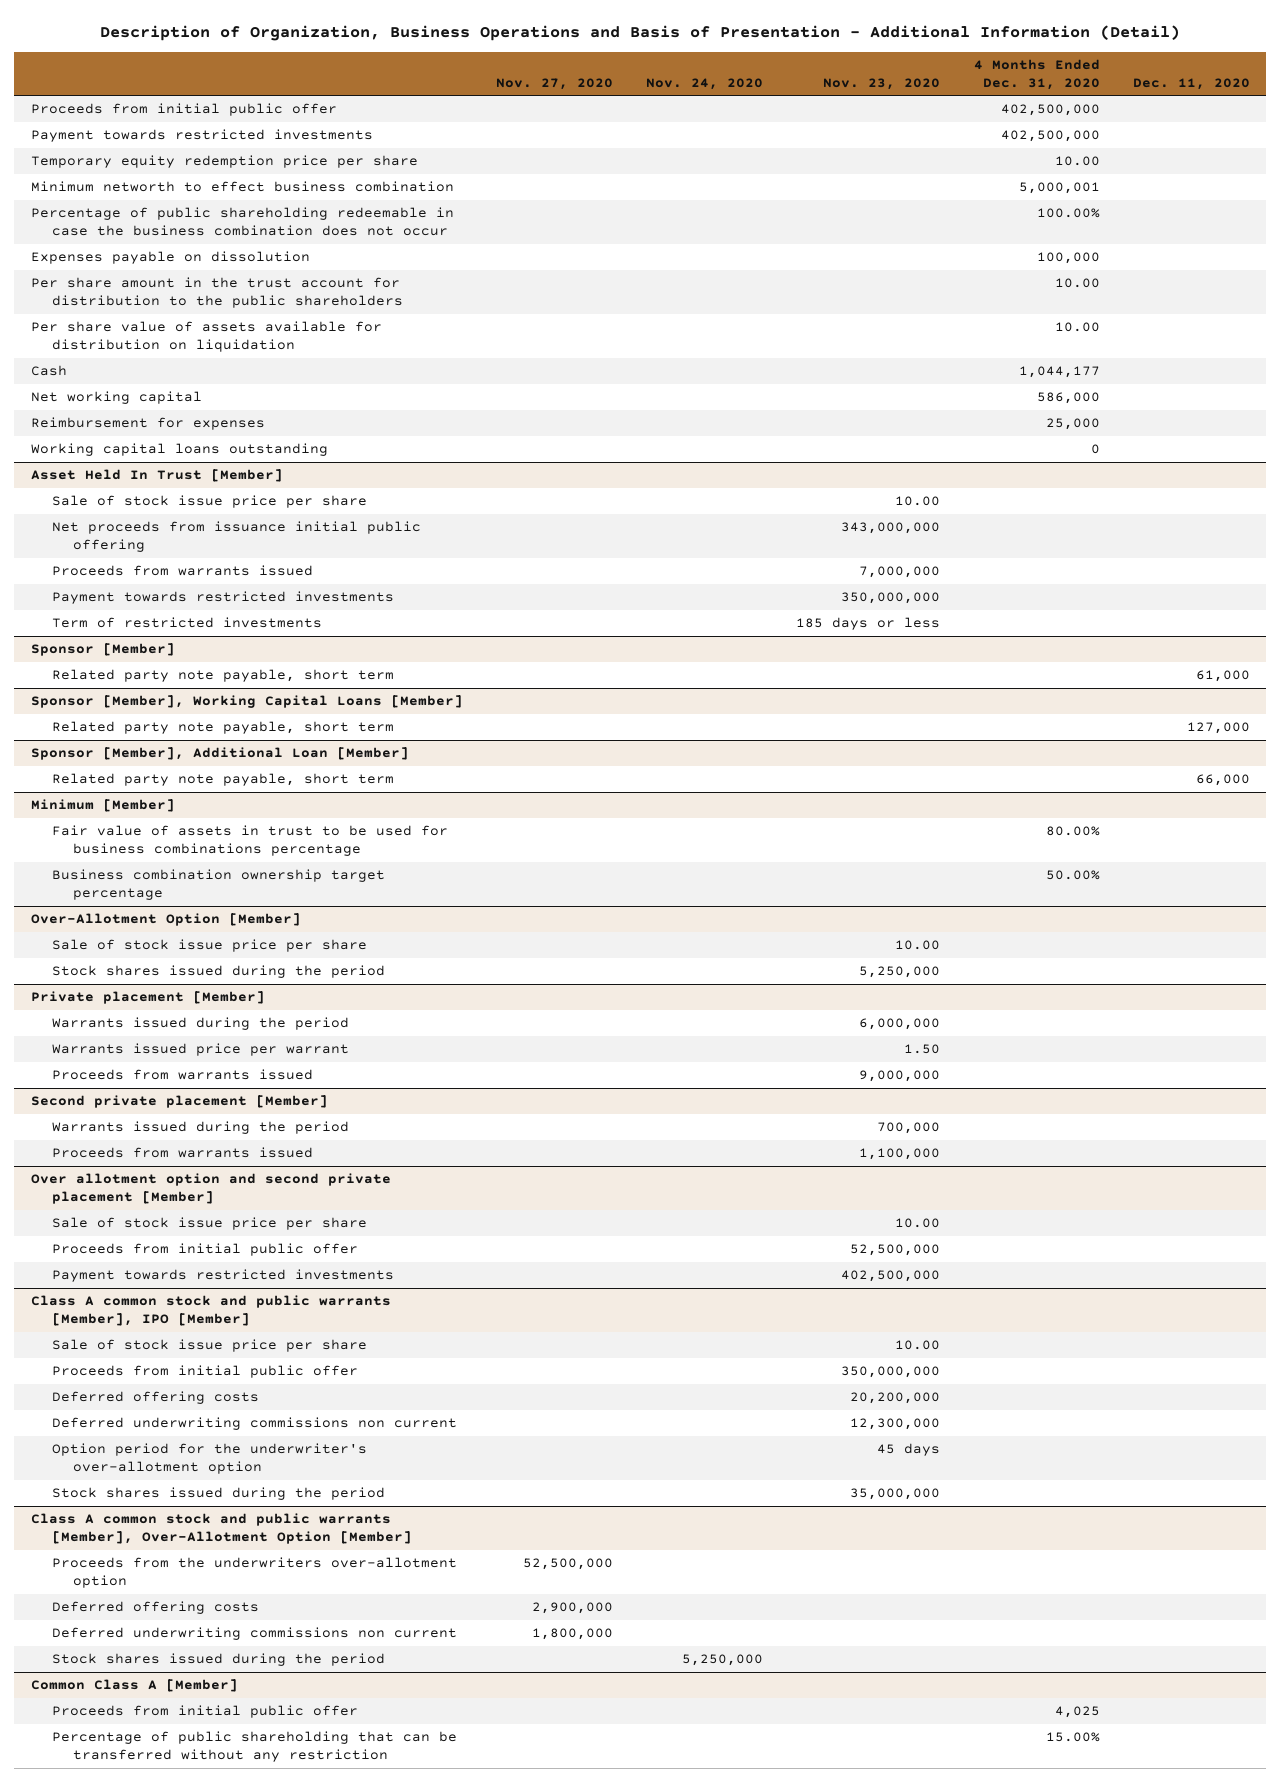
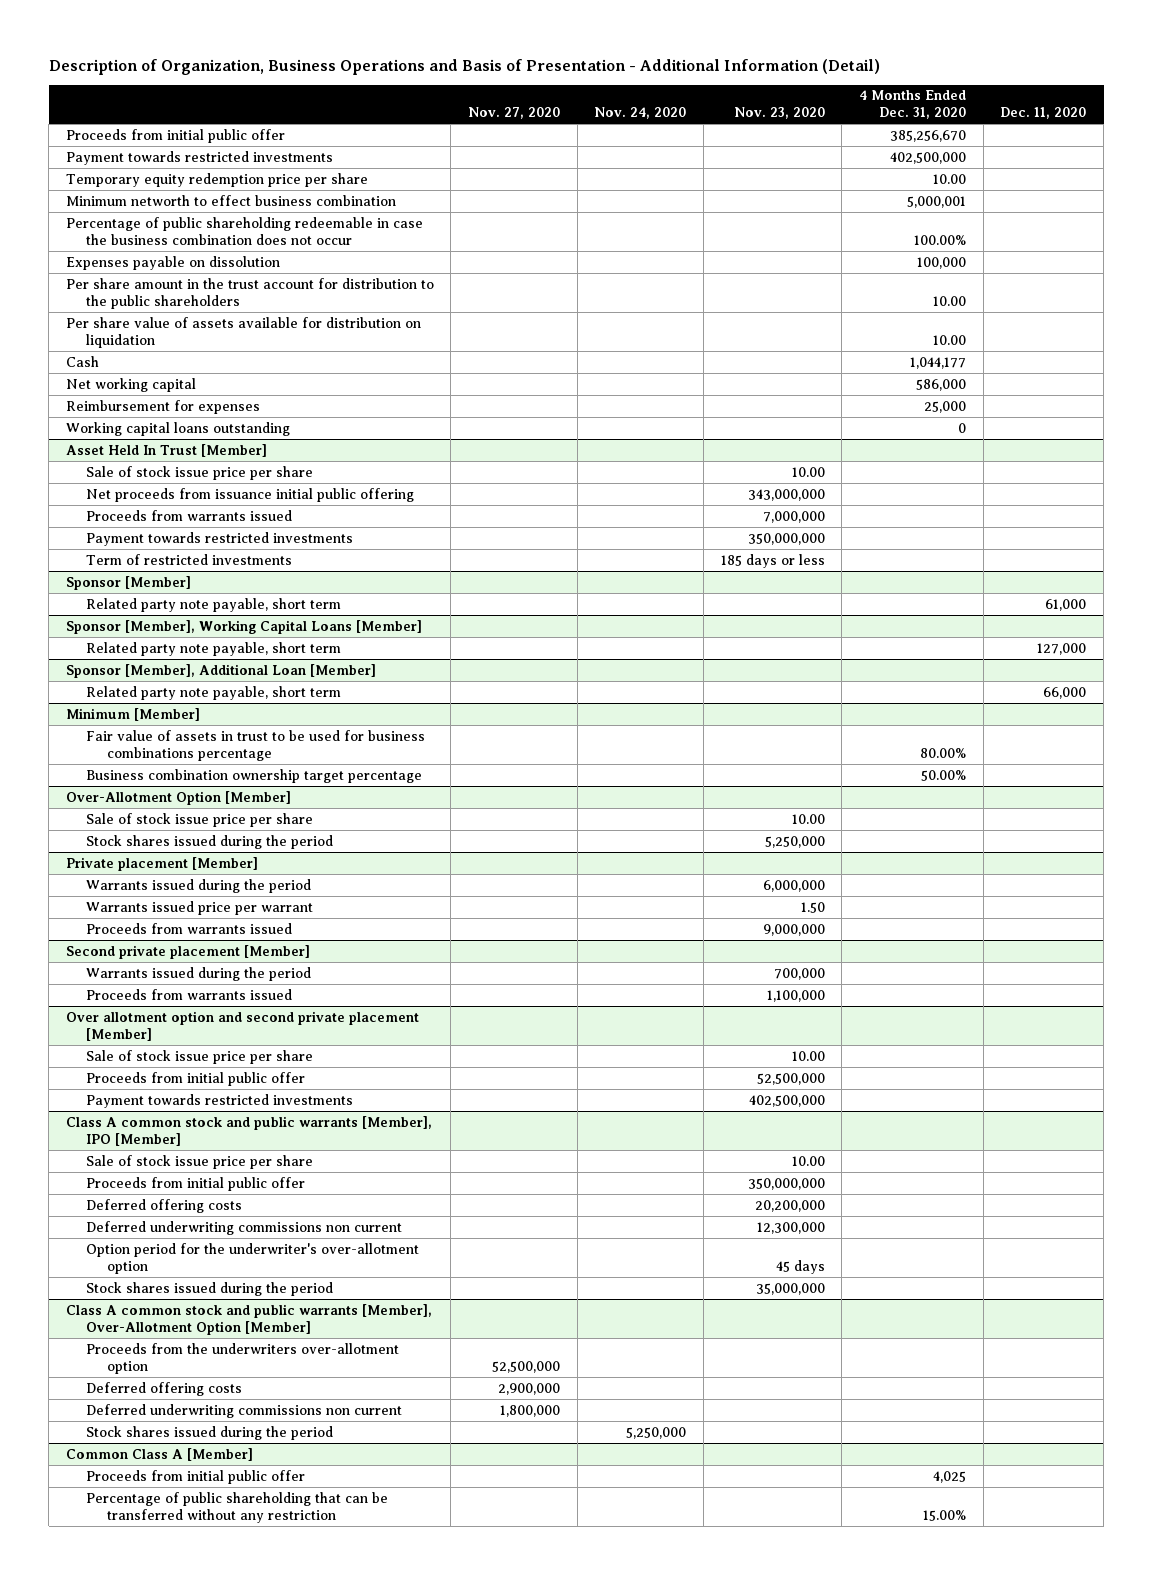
[1000,104,1100,117] 402,500,000 -> [890,129,967,142] 385,256,670

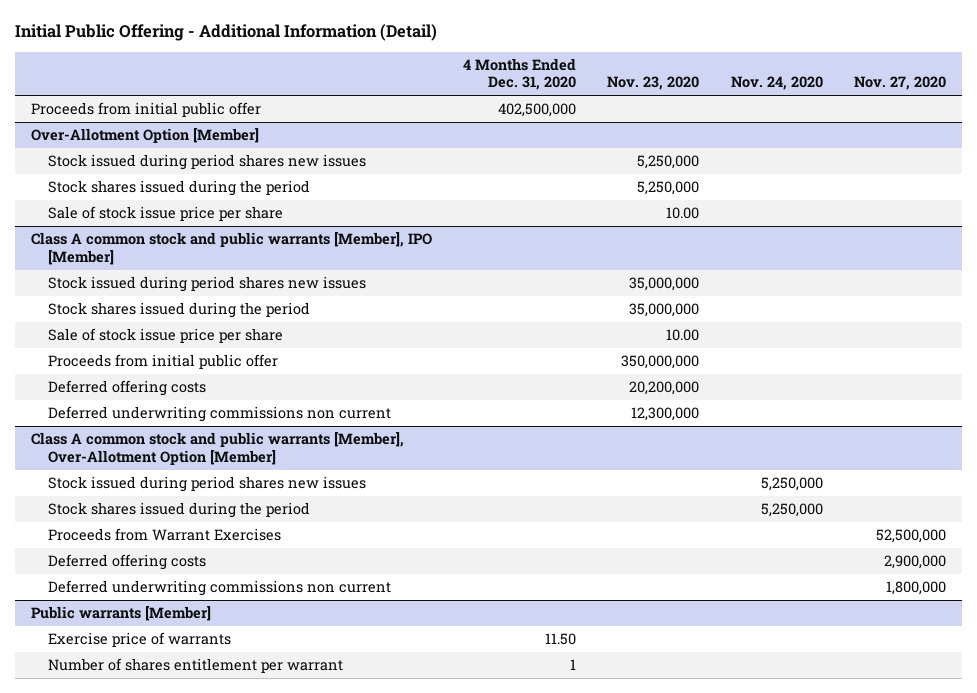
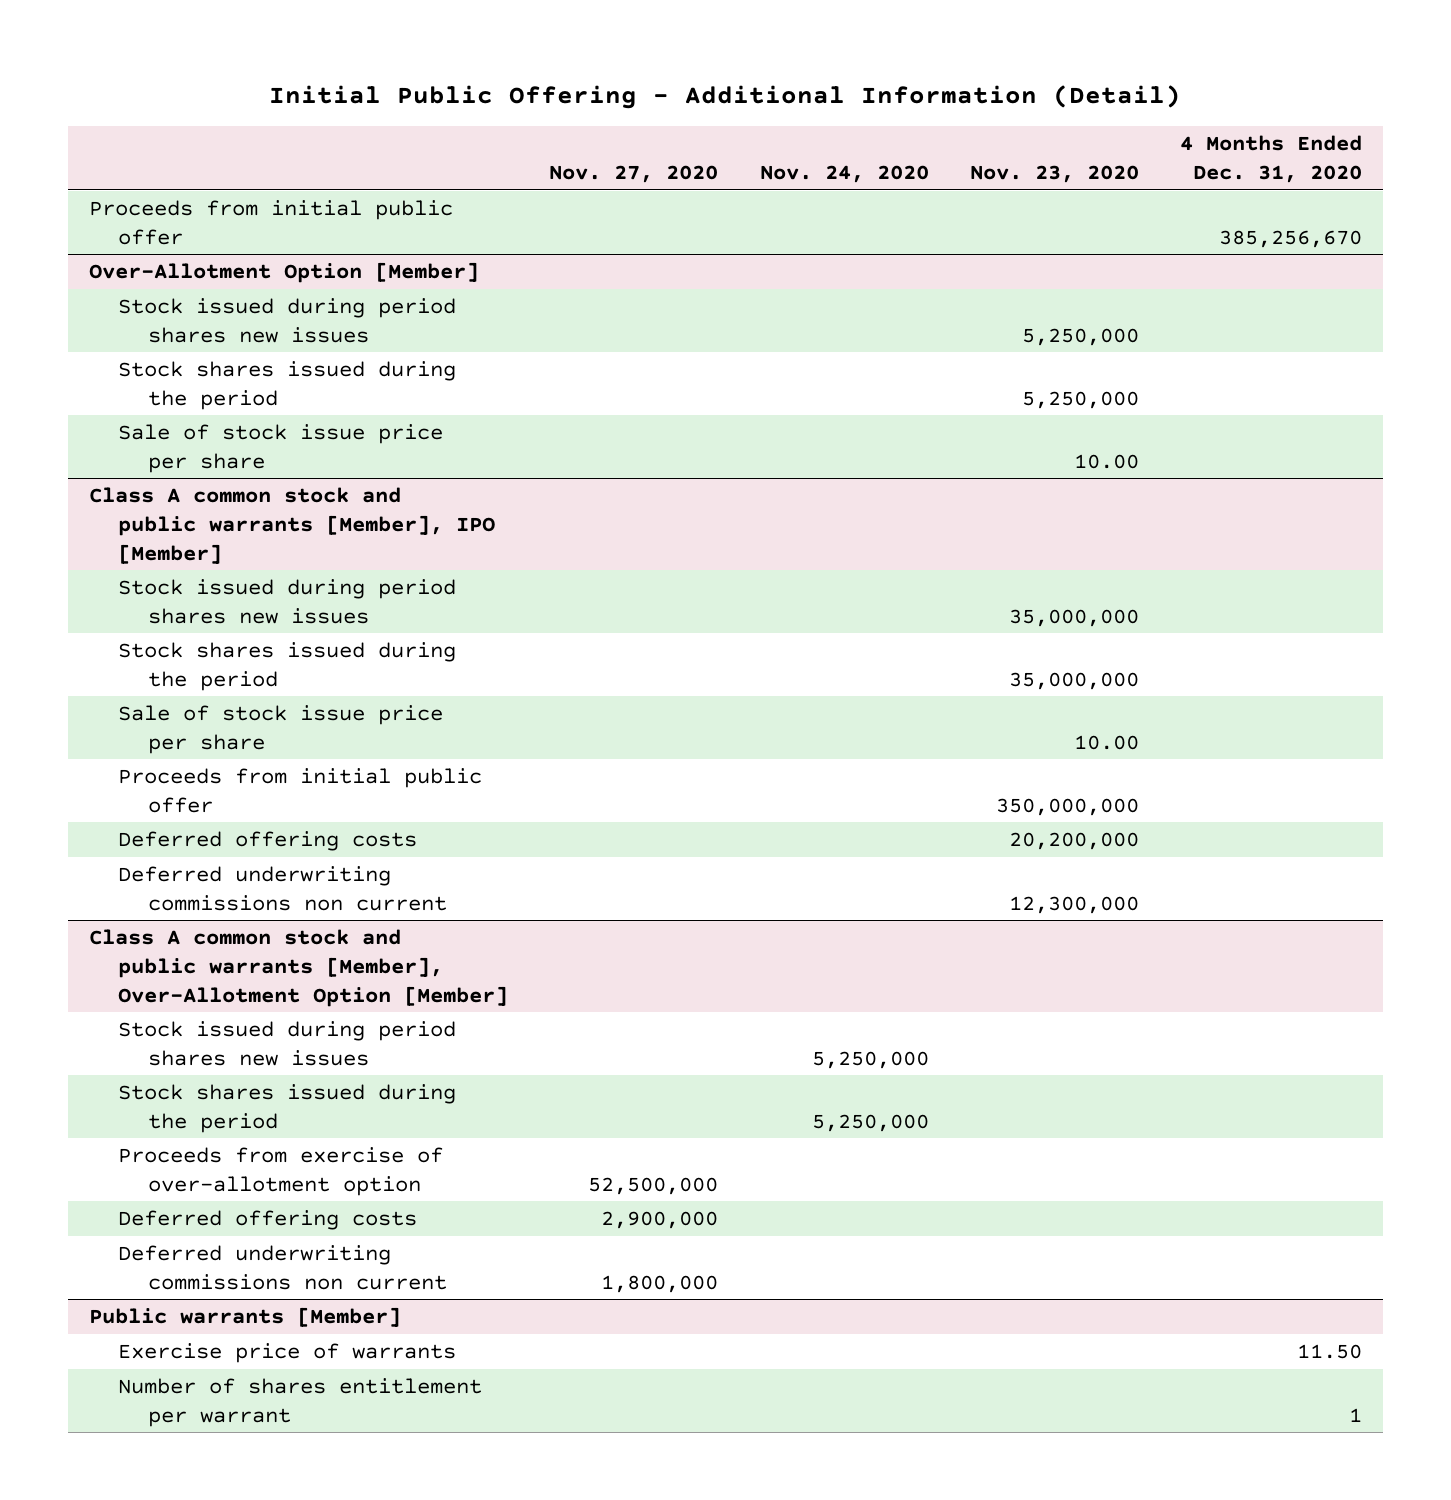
[498,103,577,118] 402,500,000 -> [1219,229,1363,248] 385,256,670
[48,528,282,542] Proceeds from Warrant Exercises -> [118,1146,444,1196] Proceeds from exercise of over-allotment option

